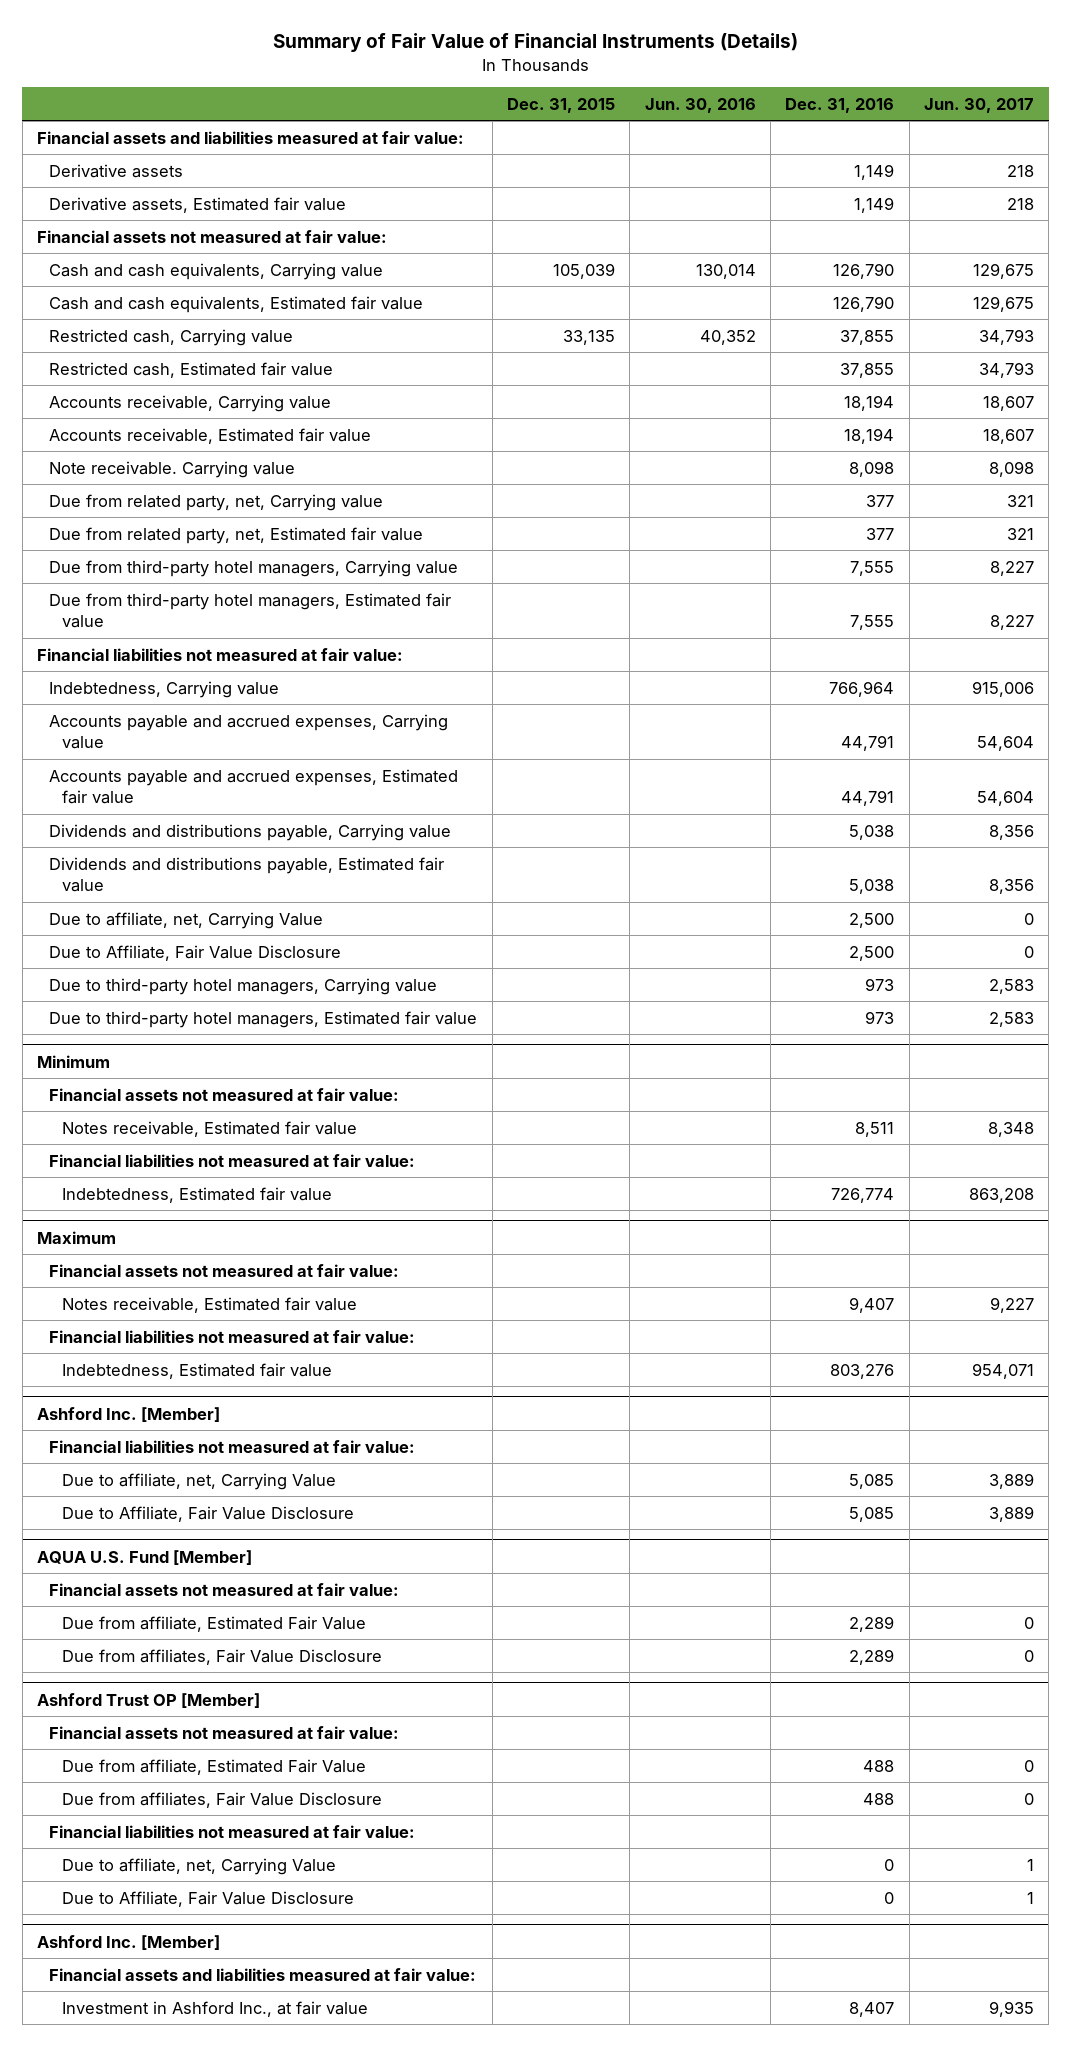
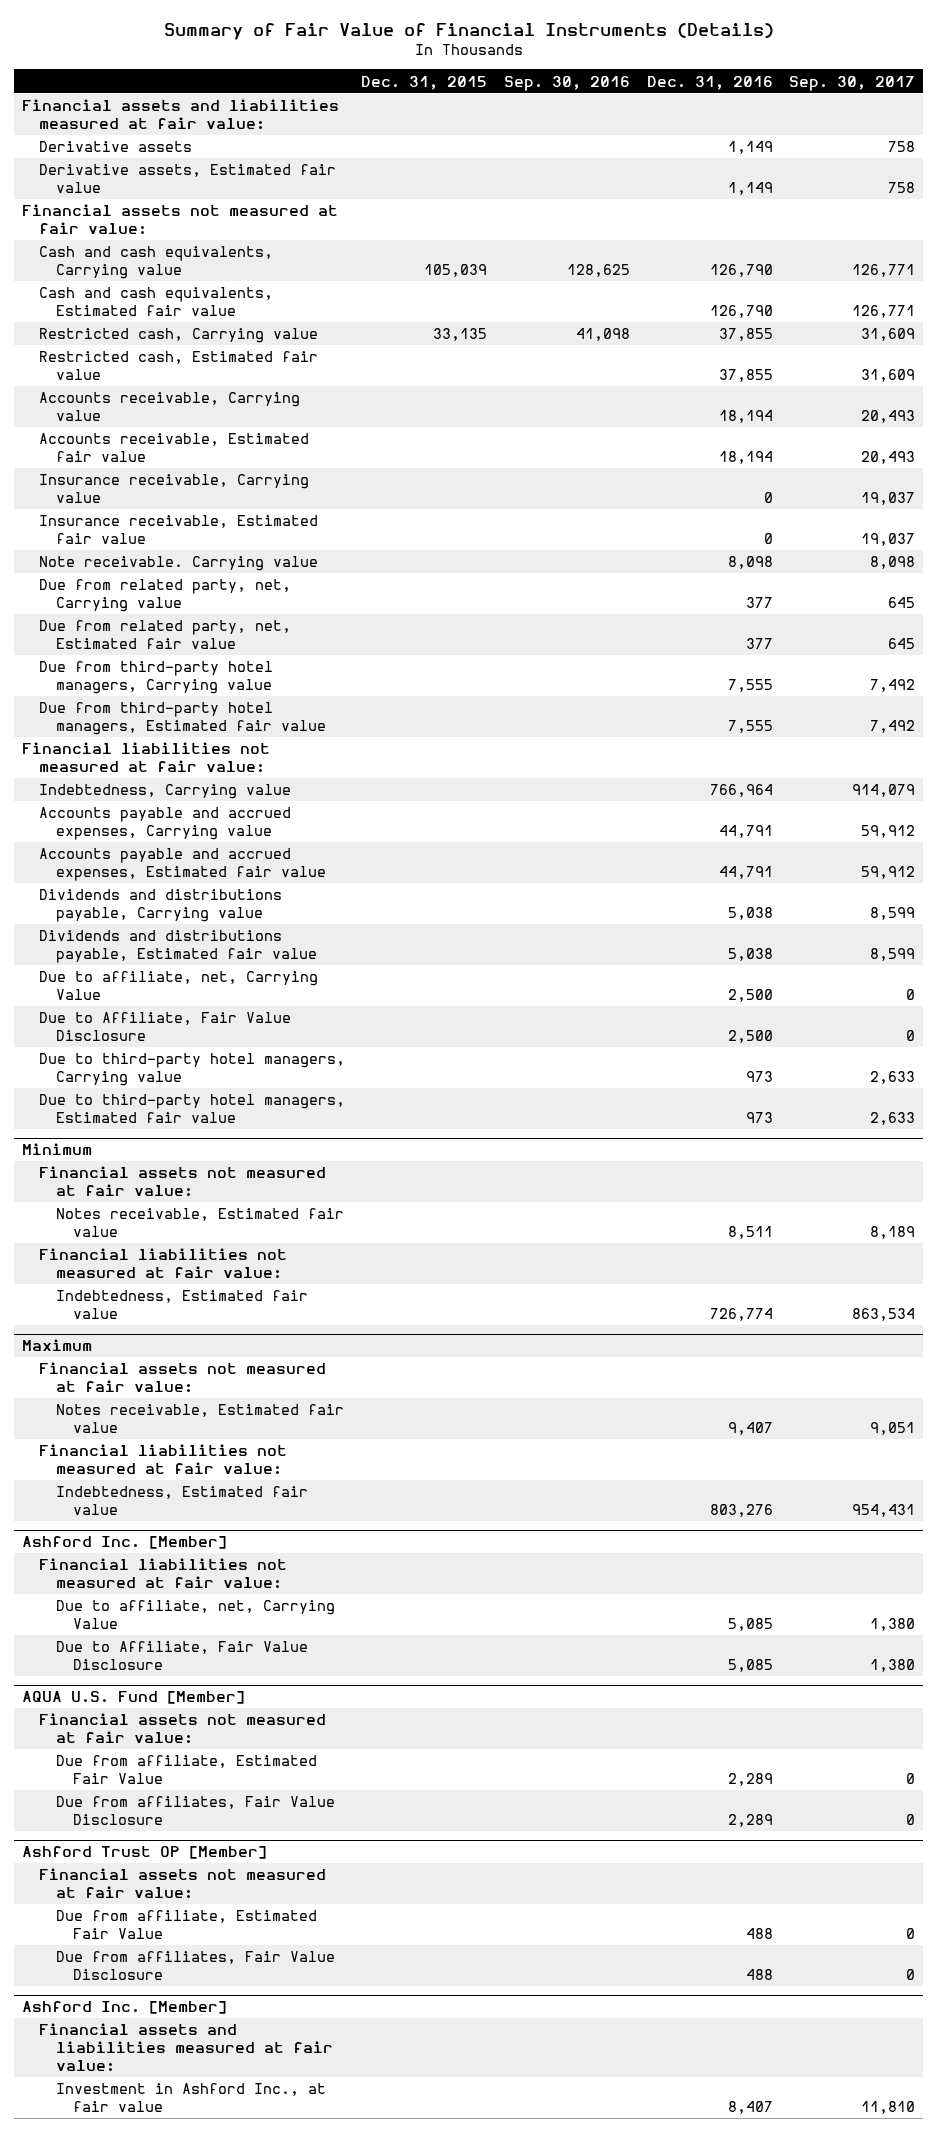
[644,97,756,113] Jun. 30, 2016 -> none
[924,97,1035,113] Jun. 30, 2017 -> none
none -> [504,75,631,91] Sep. 30, 2016
none -> [789,75,916,91] Sep. 30, 2017
none -> [38,474,309,504] Insurance receivable, Carrying value
none -> [38,515,318,545] Insurance receivable, Estimated fair value
[49,1824,416,1838] Financial liabilities not measured at fair value: -> none
[61,1857,336,1875] Due to affiliate, net, Carrying Value -> none
[61,1890,354,1907] Due to Affiliate, Fair Value Disclosure -> none

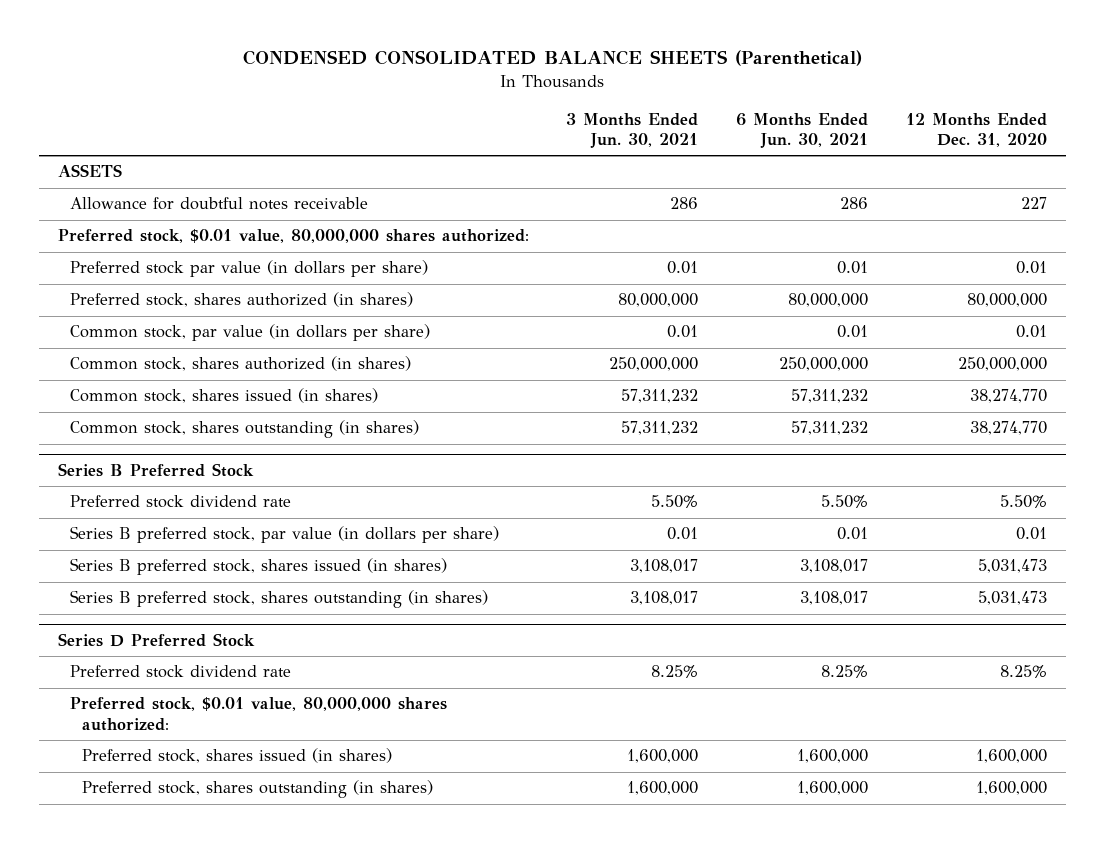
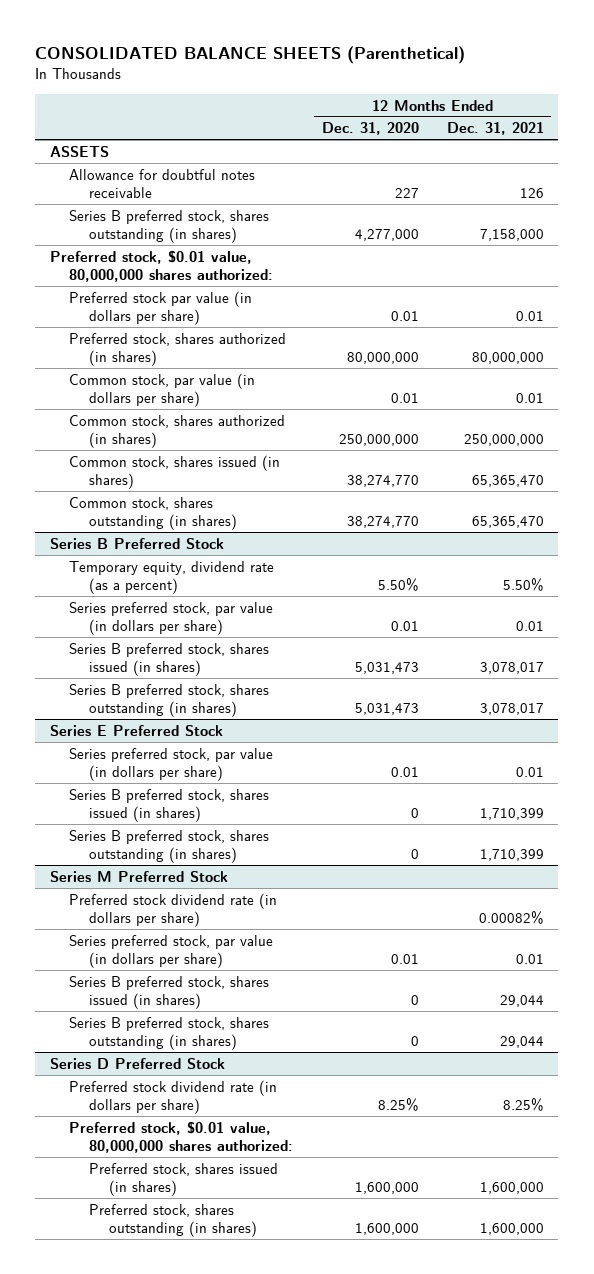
[243,50,863,67] CONDENSED CONSOLIDATED BALANCE SHEETS (Parenthetical) -> [35,45,466,64] CONSOLIDATED BALANCE SHEETS (Parenthetical)
[566,112,699,148] 3 Months Ended Jun. 30, 2021 -> none
[736,112,869,148] 6 Months Ended Jun. 30, 2021 -> none
none -> [446,122,544,136] Dec. 31, 2021
none -> [69,209,270,243] Series B preferred stock, shares outstanding (in shares)
[69,495,291,509] Preferred stock dividend rate -> none
none -> [69,560,275,594] Temporary equity, dividend rate (as a percent)
[69,526,499,544] Series B preferred stock, par value (in dollars per share) -> [69,601,274,635] Series preferred stock, par value (in dollars per share)
none -> [49,724,223,736] Series E Preferred Stock
none -> [69,747,274,781] Series preferred stock, par value (in dollars per share)
none -> [69,788,270,822] Series B preferred stock, shares issued (in shares)
none -> [69,829,270,863] Series B preferred stock, shares outstanding (in shares)
none -> [49,870,228,882] Series M Preferred Stock
none -> [69,892,278,927] Preferred stock dividend rate (in dollars per share)
none -> [69,934,274,968] Series preferred stock, par value (in dollars per share)
none -> [69,975,270,1009] Series B preferred stock, shares issued (in shares)
none -> [69,1016,270,1050] Series B preferred stock, shares outstanding (in shares)
[69,665,291,679] Preferred stock dividend rate -> [69,1079,278,1114] Preferred stock dividend rate (in dollars per share)

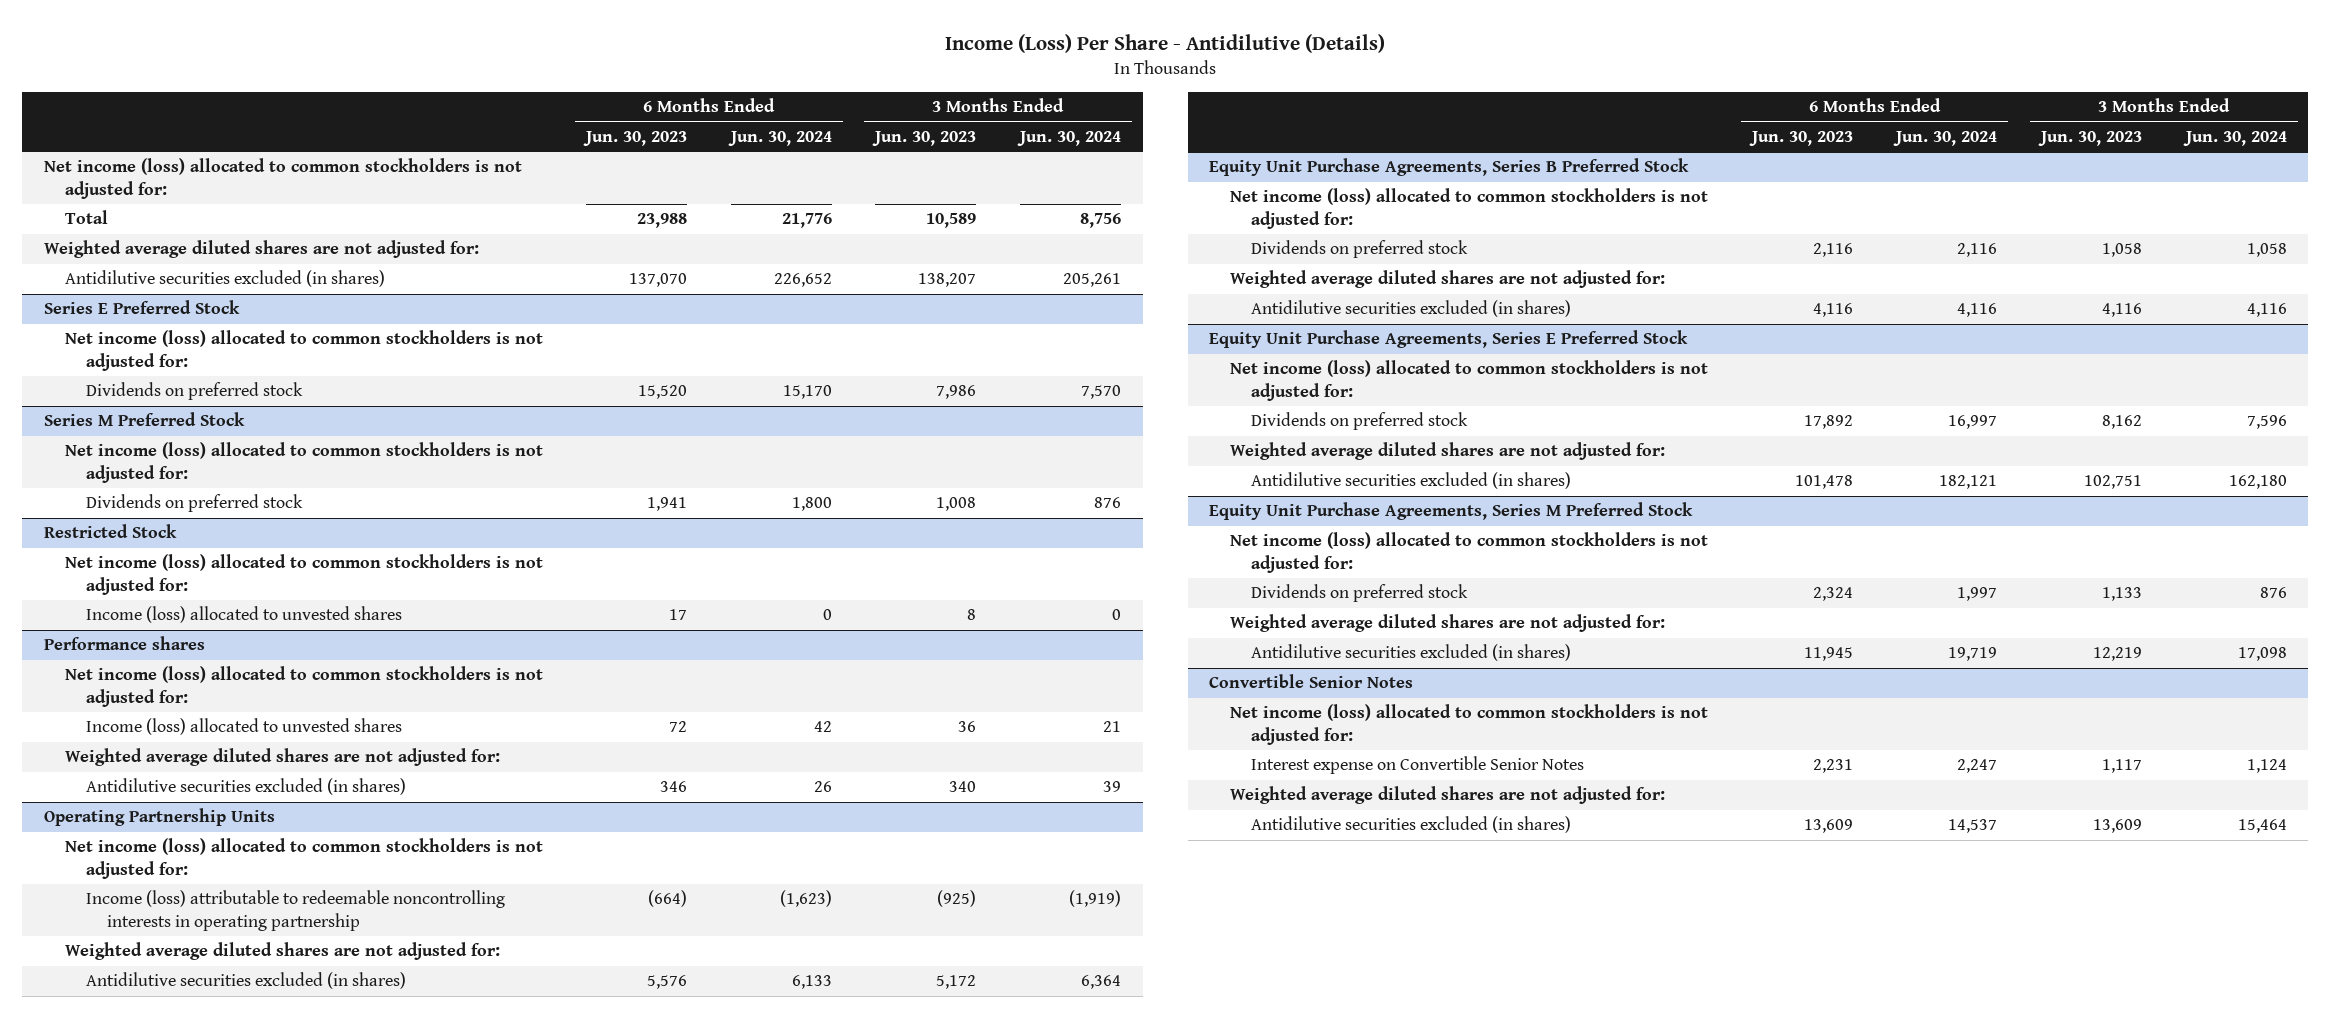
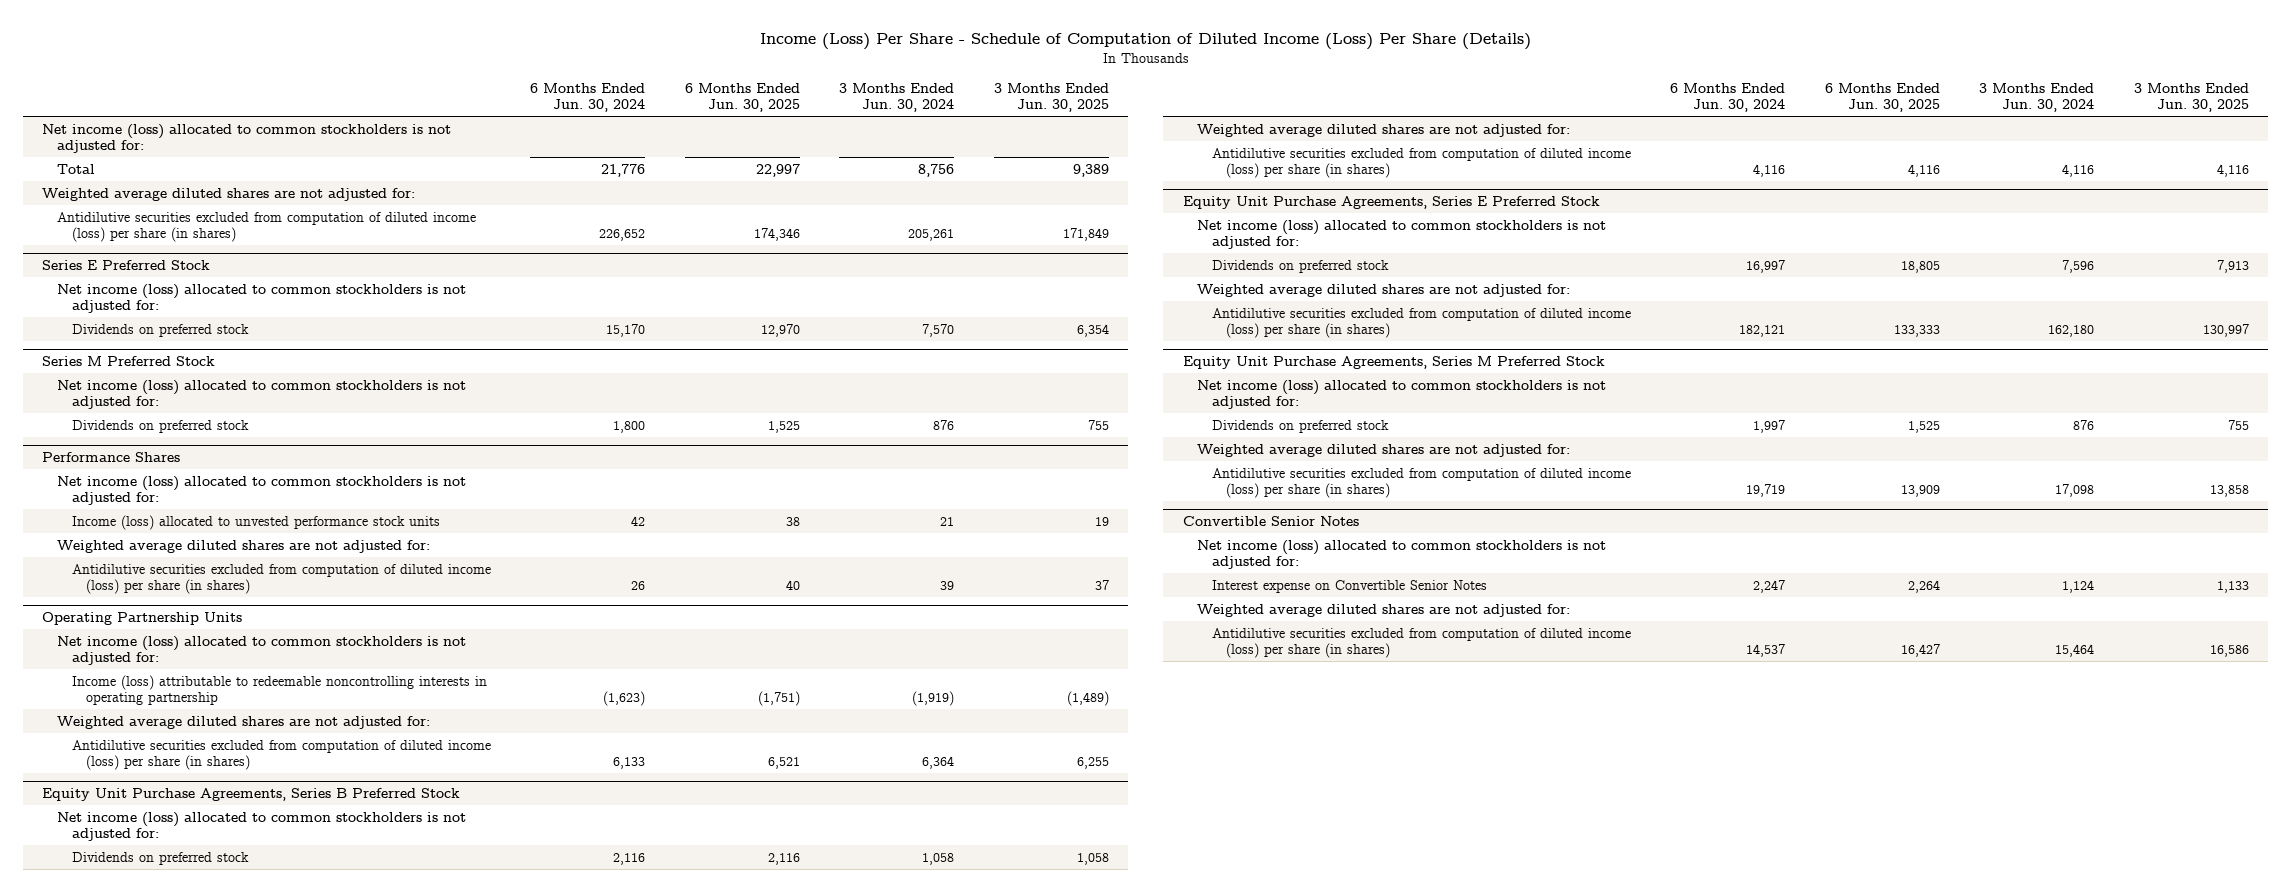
[945,33,1386,53] Income (Loss) Per Share - Antidilutive (Details) -> [759,33,1531,51] Income (Loss) Per Share - Schedule of Computation of Diluted Income (Loss) Per Share (Details)
[583,130,688,146] Jun. 30, 2023 -> none
[872,130,977,146] Jun. 30, 2023 -> none
none -> [684,83,800,113] 6 Months Ended Jun. 30, 2025
none -> [993,83,1109,113] 3 Months Ended Jun. 30, 2025
[64,270,385,288] Antidilutive securities excluded (in shares) -> [57,211,477,242] Antidilutive securities excluded from computation of diluted income (loss) per share (in shares)
[43,524,177,539] Restricted Stock -> none
[64,554,543,595] Net income (loss) allocated to common stockholders is not adjusted for: -> none
[85,606,402,624] Income (loss) allocated to unvested shares -> none
[43,636,205,651] Performance shares -> [42,451,181,462] Performance Shares
[85,718,402,736] Income (loss) allocated to unvested shares -> [71,514,440,530] Income (loss) allocated to unvested performance stock units
[85,778,406,796] Antidilutive securities excluded (in shares) -> [71,563,491,594] Antidilutive securities excluded from computation of diluted income (loss) per share (in shares)
[85,972,406,990] Antidilutive securities excluded (in shares) -> [71,739,491,770] Antidilutive securities excluded from computation of diluted income (loss) per share (in shares)
[1251,300,1572,318] Antidilutive securities excluded (in shares) -> [1211,147,1631,178] Antidilutive securities excluded from computation of diluted income (loss) per share (in shares)
[1251,472,1572,490] Antidilutive securities excluded (in shares) -> [1211,307,1631,338] Antidilutive securities excluded from computation of diluted income (loss) per share (in shares)
[1251,644,1572,662] Antidilutive securities excluded (in shares) -> [1211,467,1631,498] Antidilutive securities excluded from computation of diluted income (loss) per share (in shares)
[1251,816,1572,834] Antidilutive securities excluded (in shares) -> [1211,627,1631,658] Antidilutive securities excluded from computation of diluted income (loss) per share (in shares)

